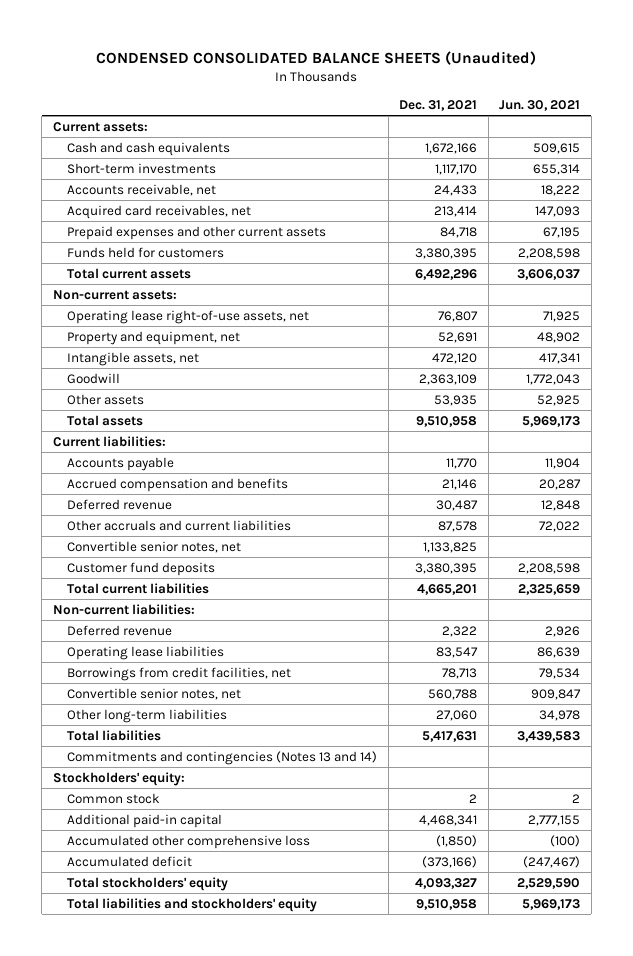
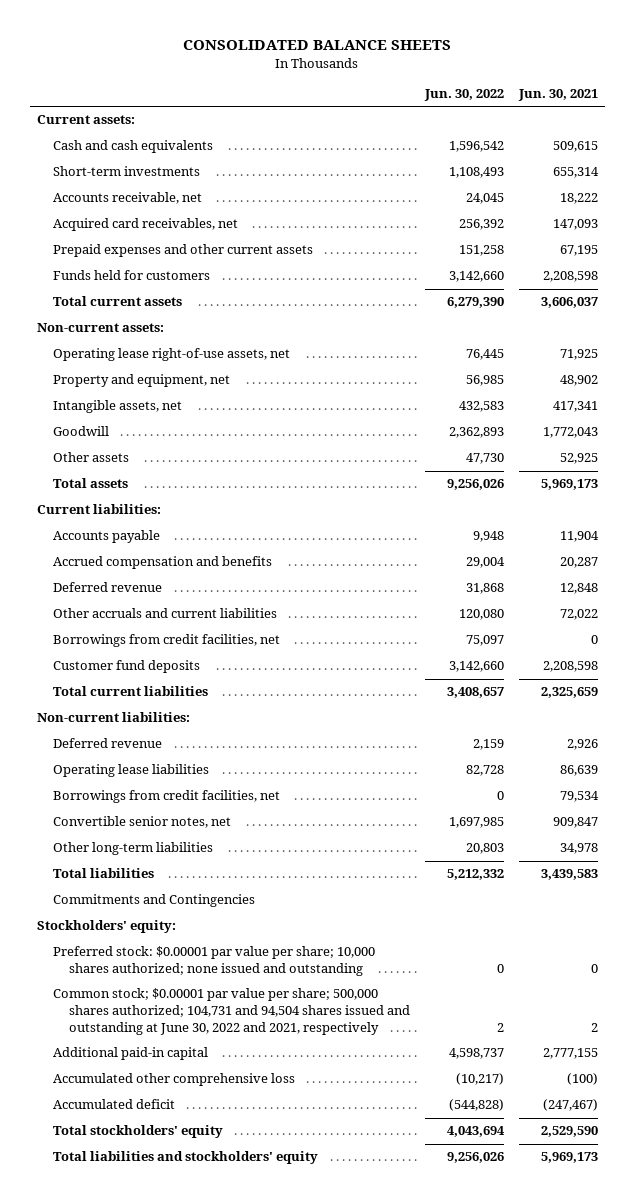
[96,50,537,65] CONDENSED CONSOLIDATED BALANCE SHEETS (Unaudited) -> [183,40,452,51] CONSOLIDATED BALANCE SHEETS
[399,100,478,112] Dec. 31, 2021 -> none
none -> [423,89,504,102] Jun. 30, 2022
[67,540,242,553] Convertible senior notes, net -> none
none -> [53,634,281,648] Borrowings from credit facilities, net
[67,750,378,765] Commitments and contingencies (Notes 13 and 14) -> [53,894,256,908] Commitments and Contingencies
none -> [53,946,376,977] Preferred stock: $0.00001 par value per share; 10,000 shares authorized; none issued and outstanding
[67,792,161,804] Common stock -> [53,988,410,1036] Common stock; $0.00001 par value per share; 500,000 shares authorized; 104,731 and 94,504 shares issued and outstanding at June 30, 2022 and 2021, respectively

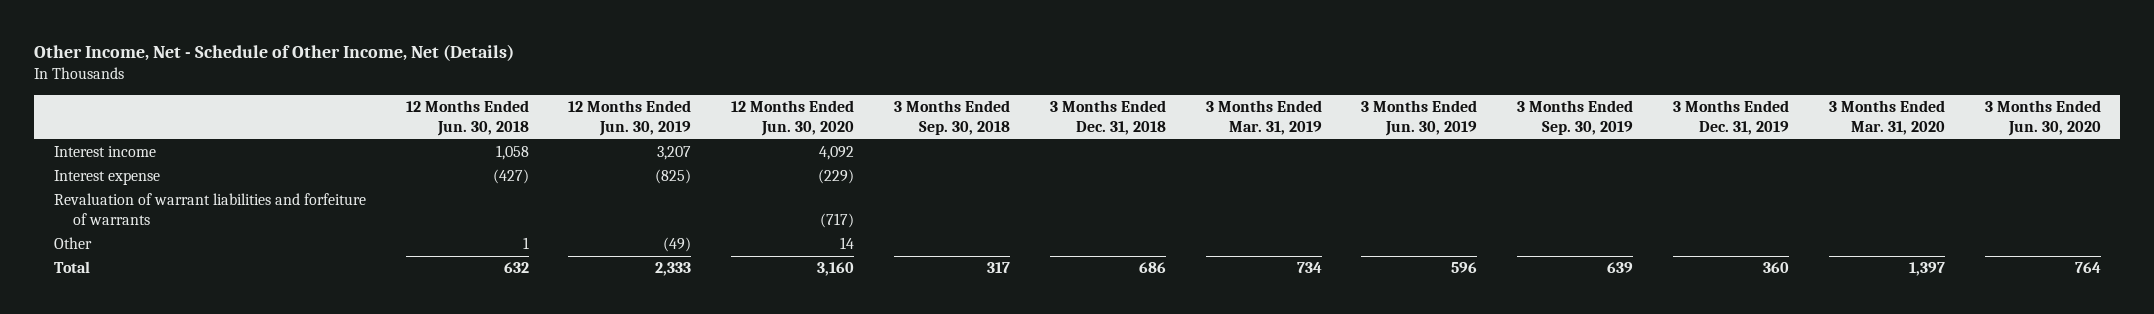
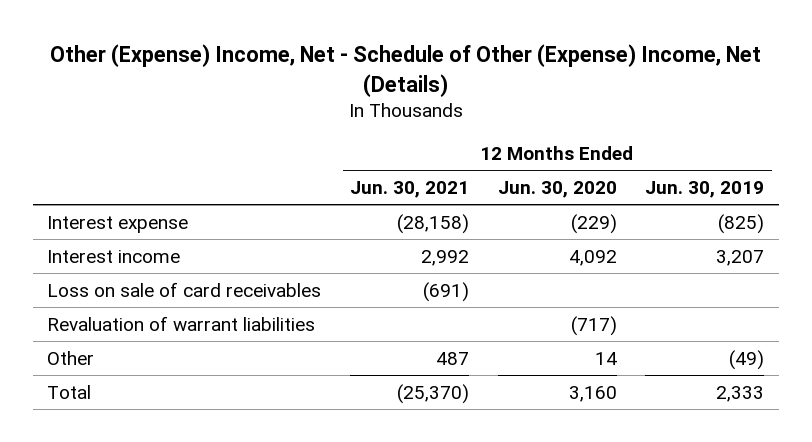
[33,44,514,62] Other Income, Net - Schedule of Other Income, Net (Details) -> [49,44,761,97] Other (Expense) Income, Net - Schedule of Other (Expense) Income, Net (Details)
[405,100,529,137] 12 Months Ended Jun. 30, 2018 -> none
[893,100,1010,136] 3 Months Ended Sep. 30, 2018 -> none
[1049,100,1166,136] 3 Months Ended Dec. 31, 2018 -> none
[1205,100,1322,136] 3 Months Ended Mar. 31, 2019 -> none
[1361,100,1478,137] 3 Months Ended Jun. 30, 2019 -> none
[1517,100,1634,136] 3 Months Ended Sep. 30, 2019 -> none
[1672,100,1789,136] 3 Months Ended Dec. 31, 2019 -> none
[1828,100,1945,136] 3 Months Ended Mar. 31, 2020 -> none
[1984,100,2101,137] 3 Months Ended Jun. 30, 2020 -> none
none -> [350,180,470,198] Jun. 30, 2021
[53,146,156,158] Interest income -> [47,249,181,263] Interest income
none -> [47,281,322,297] Loss on sale of card receivables
[53,193,366,226] Revaluation of warrant liabilities and forfeiture of warrants -> [47,315,316,331] Revaluation of warrant liabilities

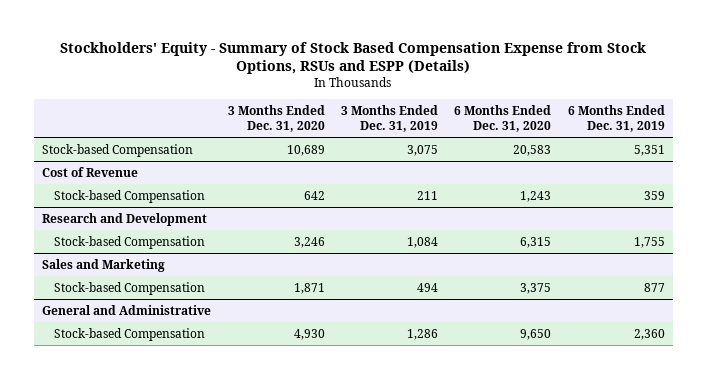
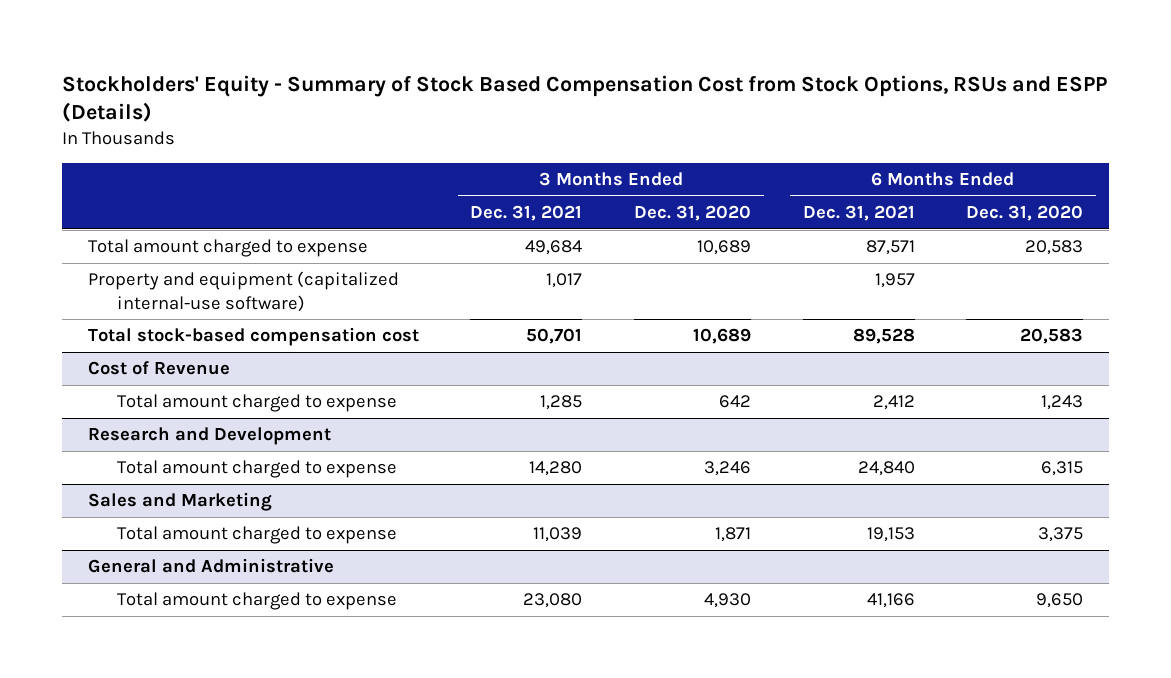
[60,41,647,75] Stockholders' Equity - Summary of Stock Based Compensation Expense from Stock Options, RSUs and ESPP (Details) -> [61,74,1107,123] Stockholders' Equity - Summary of Stock Based Compensation Cost from Stock Options, RSUs and ESPP (Details)
[340,105,438,132] 3 Months Ended Dec. 31, 2019 -> none
[567,105,665,132] 6 Months Ended Dec. 31, 2019 -> none
none -> [470,205,583,222] Dec. 31, 2021
none -> [802,205,915,222] Dec. 31, 2021
[42,143,194,157] Stock-based Compensation -> [87,239,368,258] Total amount charged to expense
none -> [87,271,399,312] Property and equipment (capitalized internal-use software)
none -> [87,327,419,347] Total stock-based compensation cost
[53,189,205,203] Stock-based Compensation -> [116,394,397,413] Total amount charged to expense
[53,235,205,249] Stock-based Compensation -> [116,460,397,479] Total amount charged to expense
[53,281,205,295] Stock-based Compensation -> [116,526,397,545] Total amount charged to expense
[53,327,205,341] Stock-based Compensation -> [116,592,397,611] Total amount charged to expense

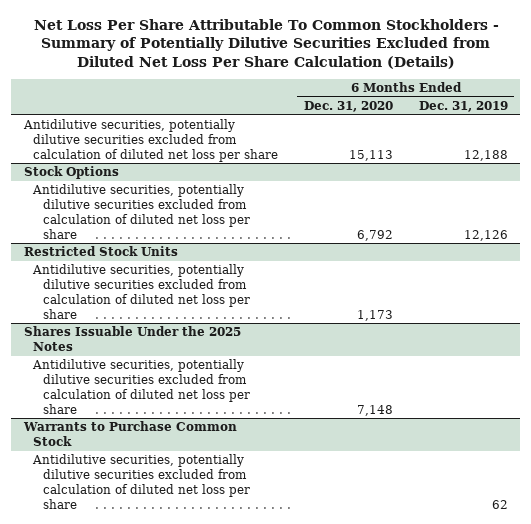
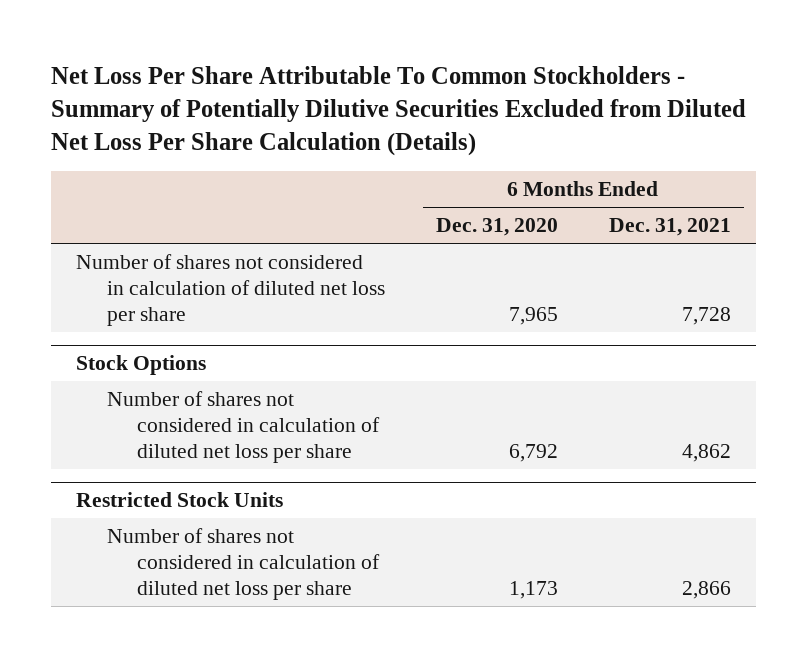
[418,101,508,113] Dec. 31, 2019 -> none
none -> [608,218,731,237] Dec. 31, 2021
[22,119,279,162] Antidilutive securities, potentially dilutive securities excluded from calculation of diluted net loss per share -> [76,253,385,327] Number of shares not considered in calculation of diluted net loss per share
[348,149,393,161] 15,113 -> [508,307,558,326] 7,965
[32,184,250,239] Antidilutive securities, potentially dilutive securities excluded from calculation of diluted net loss per share -> [106,390,380,464] Number of shares not considered in calculation of diluted net loss per share
[23,326,241,352] Shares Issuable Under the 2025 Notes -> none
[32,359,250,414] Antidilutive securities, potentially dilutive securities excluded from calculation of diluted net loss per share -> none
[22,421,237,447] Warrants to Purchase Common Stock -> none
[32,454,250,509] Antidilutive securities, potentially dilutive securities excluded from calculation of diluted net loss per share -> none
[32,264,250,319] Antidilutive securities, potentially dilutive securities excluded from calculation of diluted net loss per share -> [106,527,380,601] Number of shares not considered in calculation of diluted net loss per share

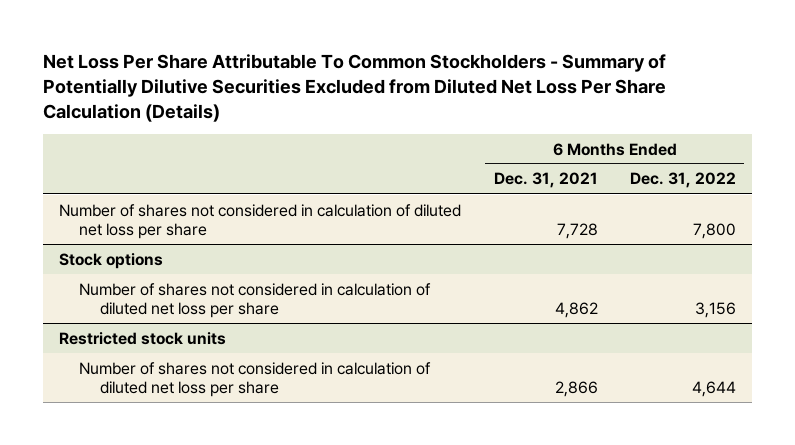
[435,218,558,237] Dec. 31, 2020 -> none
none -> [630,172,737,189] Dec. 31, 2022
[76,355,207,376] Stock Options -> [58,252,163,269] Stock options
[76,492,284,508] Restricted Stock Units -> [58,331,226,345] Restricted stock units

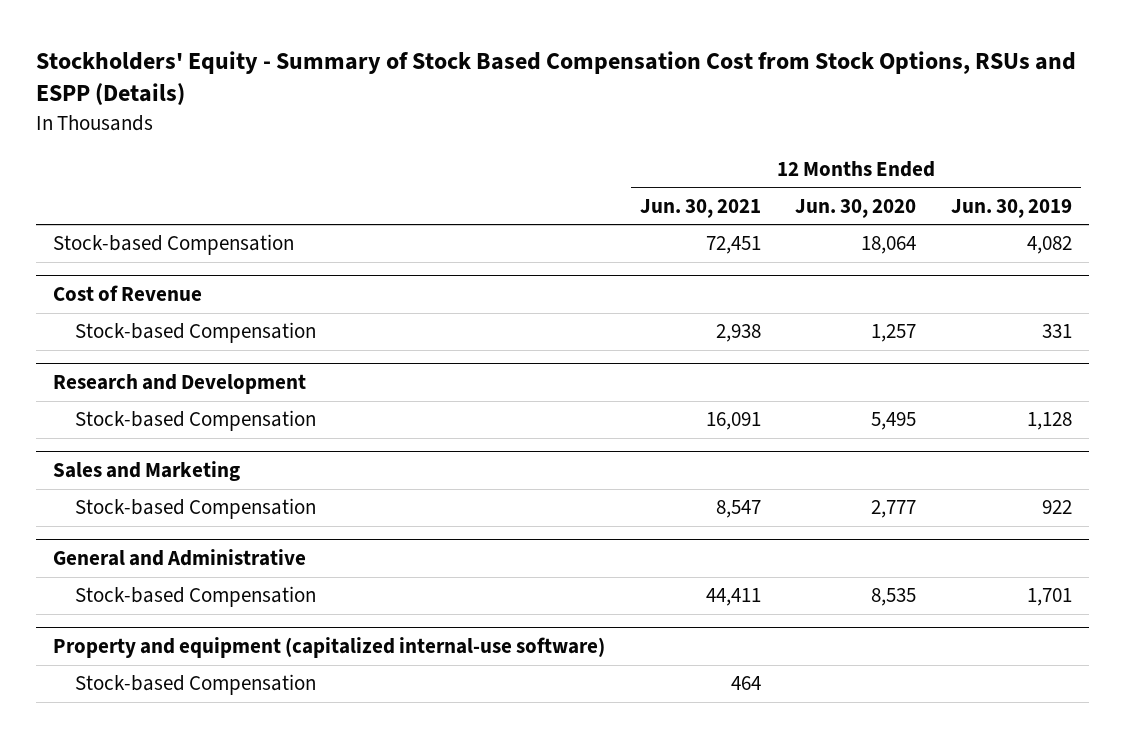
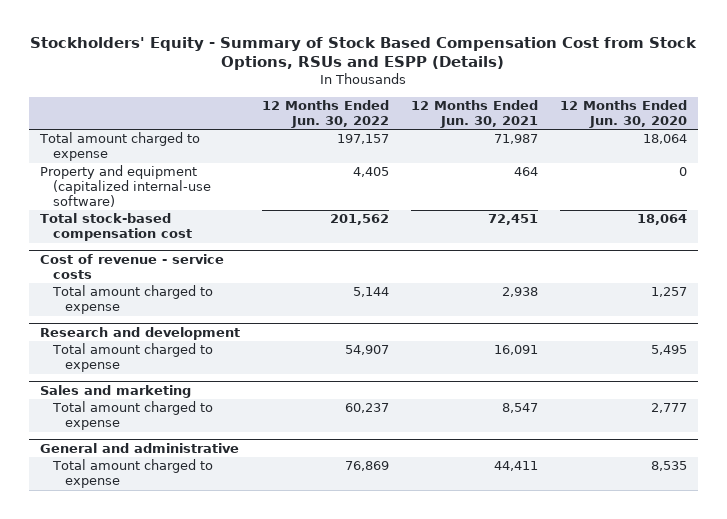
[950,198,1072,218] Jun. 30, 2019 -> none
none -> [261,100,389,128] 12 Months Ended Jun. 30, 2022
[53,636,606,658] Property and equipment (capitalized internal-use software) -> none
[75,674,317,696] Stock-based Compensation -> none
none -> [38,132,200,162] Total amount charged to expense
none -> [39,165,211,207] Property and equipment (capitalized internal-use software)
[53,234,295,256] Stock-based Compensation -> [39,213,192,242] Total stock-based compensation cost
[53,284,203,301] Cost of Revenue -> [39,253,224,279] Cost of revenue - service costs
[75,322,317,344] Stock-based Compensation -> [51,285,213,315] Total amount charged to expense
[53,373,307,394] Research and Development -> [39,326,240,340] Research and development
[75,410,317,432] Stock-based Compensation -> [51,343,213,373] Total amount charged to expense
[53,460,241,481] Sales and Marketing -> [39,384,191,398] Sales and marketing
[75,498,317,520] Stock-based Compensation -> [51,401,213,431] Total amount charged to expense
[53,548,307,566] General and Administrative -> [39,442,239,453] General and administrative
[75,586,317,608] Stock-based Compensation -> [51,459,213,489] Total amount charged to expense

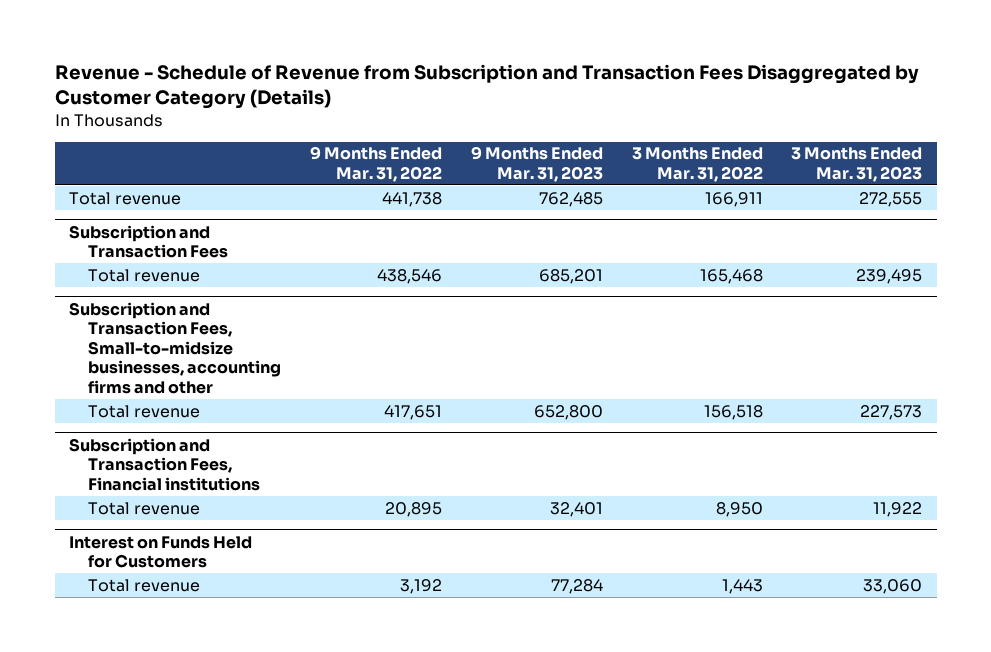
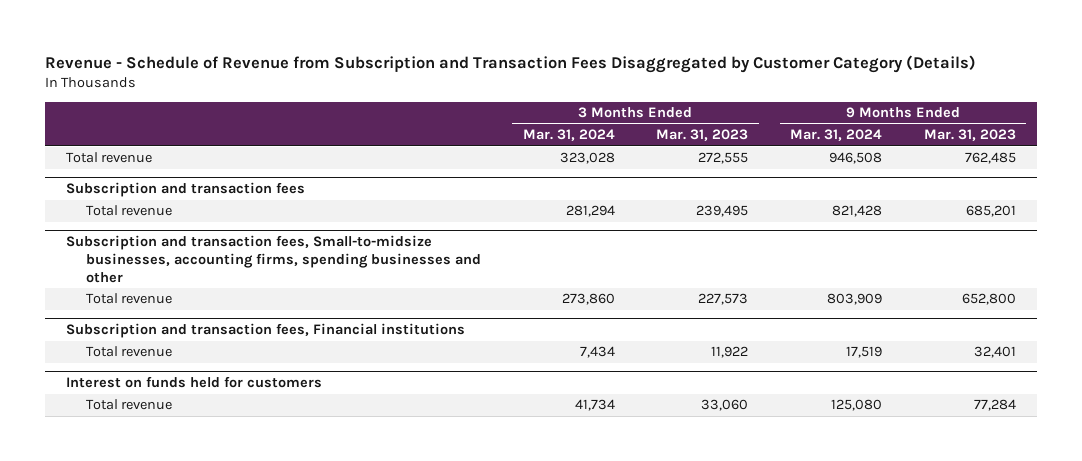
[309,146,442,182] 9 Months Ended Mar. 31, 2022 -> none
[631,147,763,182] 3 Months Ended Mar. 31, 2022 -> none
none -> [522,129,615,142] Mar. 31, 2024
none -> [790,129,883,142] Mar. 31, 2024
[68,224,229,259] Subscription and Transaction Fees -> [66,182,306,198] Subscription and transaction fees
[68,301,282,394] Subscription and Transaction Fees, Small-to-midsize businesses, accounting firms and other -> [66,235,481,283] Subscription and transaction fees, Small-to-midsize businesses, accounting firms, spending businesses and other
[68,437,261,491] Subscription and Transaction Fees, Financial institutions -> [66,323,466,339] Subscription and transaction fees, Financial institutions
[68,535,252,569] Interest on Funds Held for Customers -> [66,376,323,389] Interest on funds held for customers

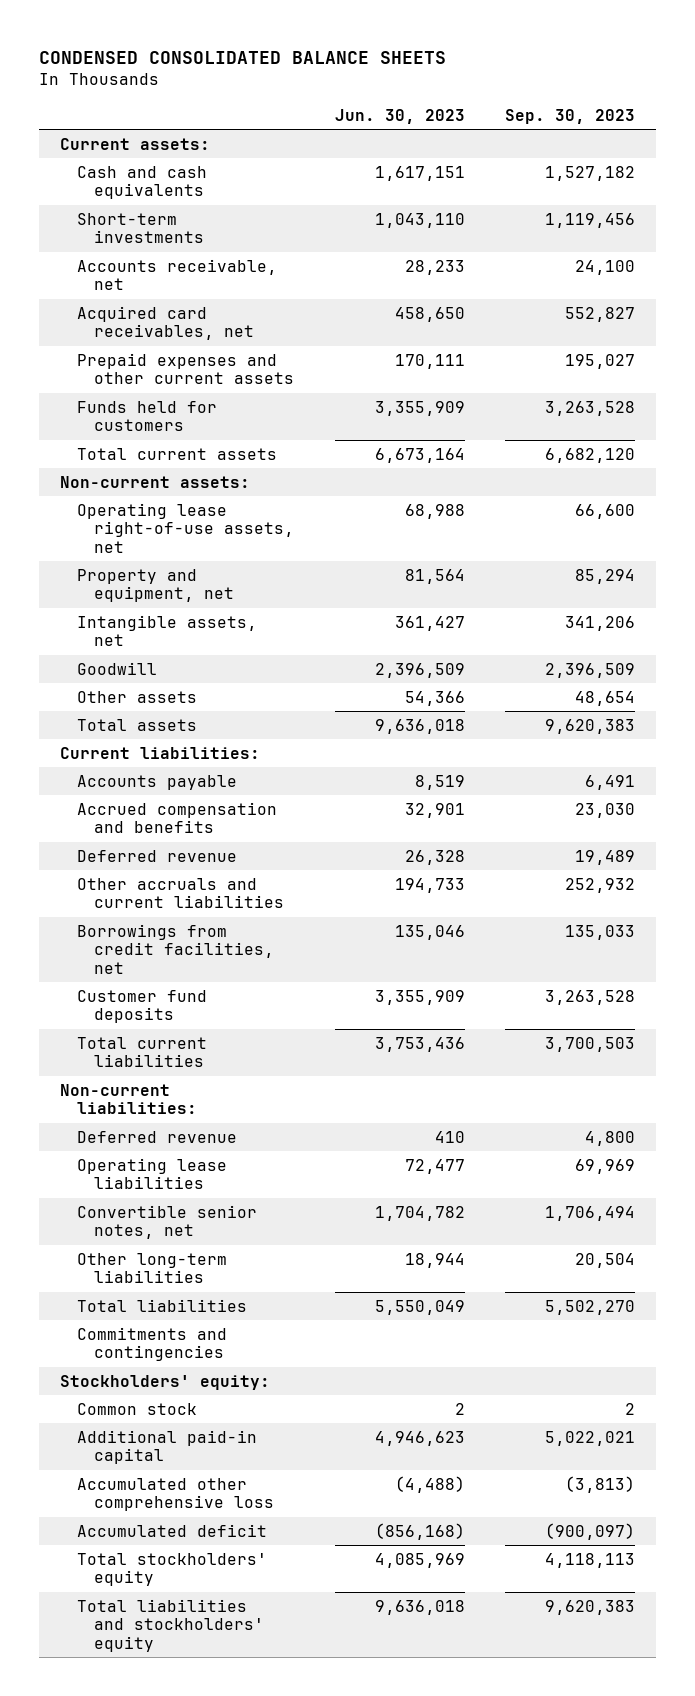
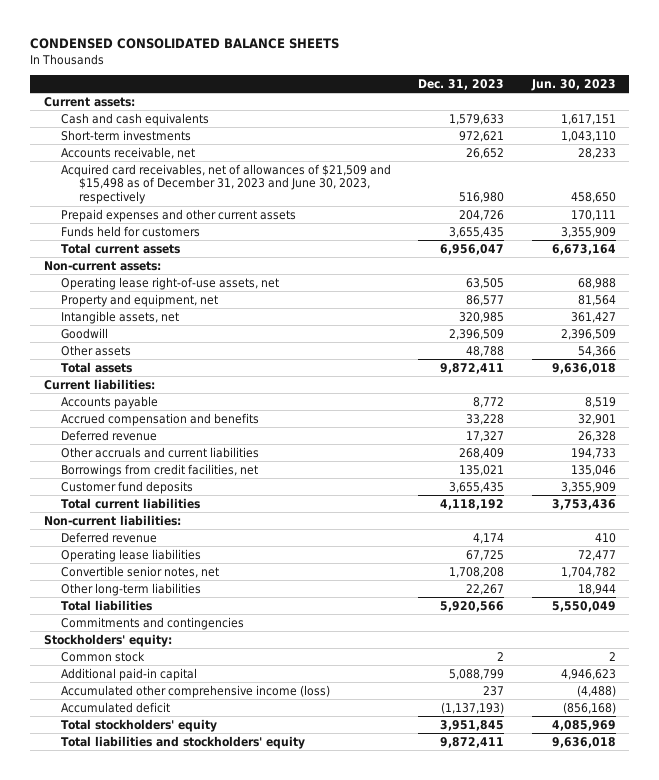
[505,109,636,125] Sep. 30, 2023 -> none
none -> [418,78,505,90] Dec. 31, 2023
[76,305,255,341] Acquired card receivables, net -> [61,163,392,205] Acquired card receivables, net of allowances of $21,509 and $15,498 as of December 31, 2023 and June 30, 2023, respectively
[76,1477,275,1512] Accumulated other comprehensive loss -> [61,684,331,698] Accumulated other comprehensive income (loss)

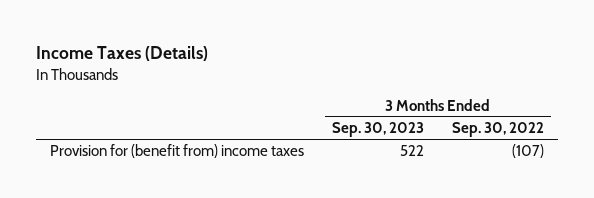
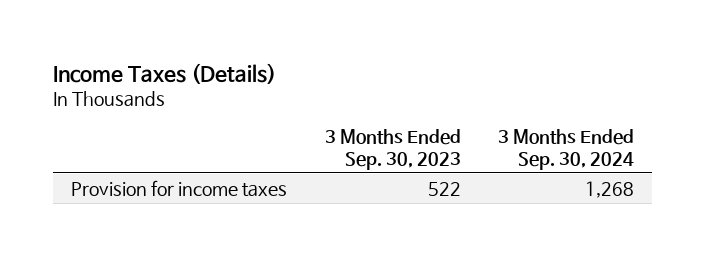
[451,122,544,138] Sep. 30, 2022 -> none
none -> [497,129,634,170] 3 Months Ended Sep. 30, 2024
[49,144,304,159] Provision for (benefit from) income taxes -> [71,179,288,197] Provision for income taxes

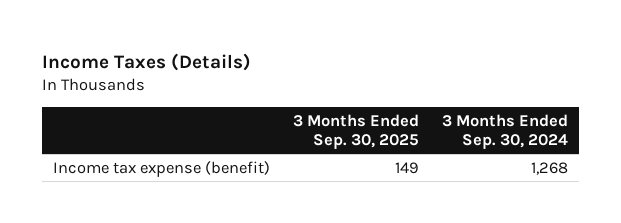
[324,129,461,170] 3 Months Ended Sep. 30, 2023 -> none
none -> [292,113,419,149] 3 Months Ended Sep. 30, 2025
[71,179,288,197] Provision for income taxes -> [53,160,271,177] Income tax expense (benefit)

